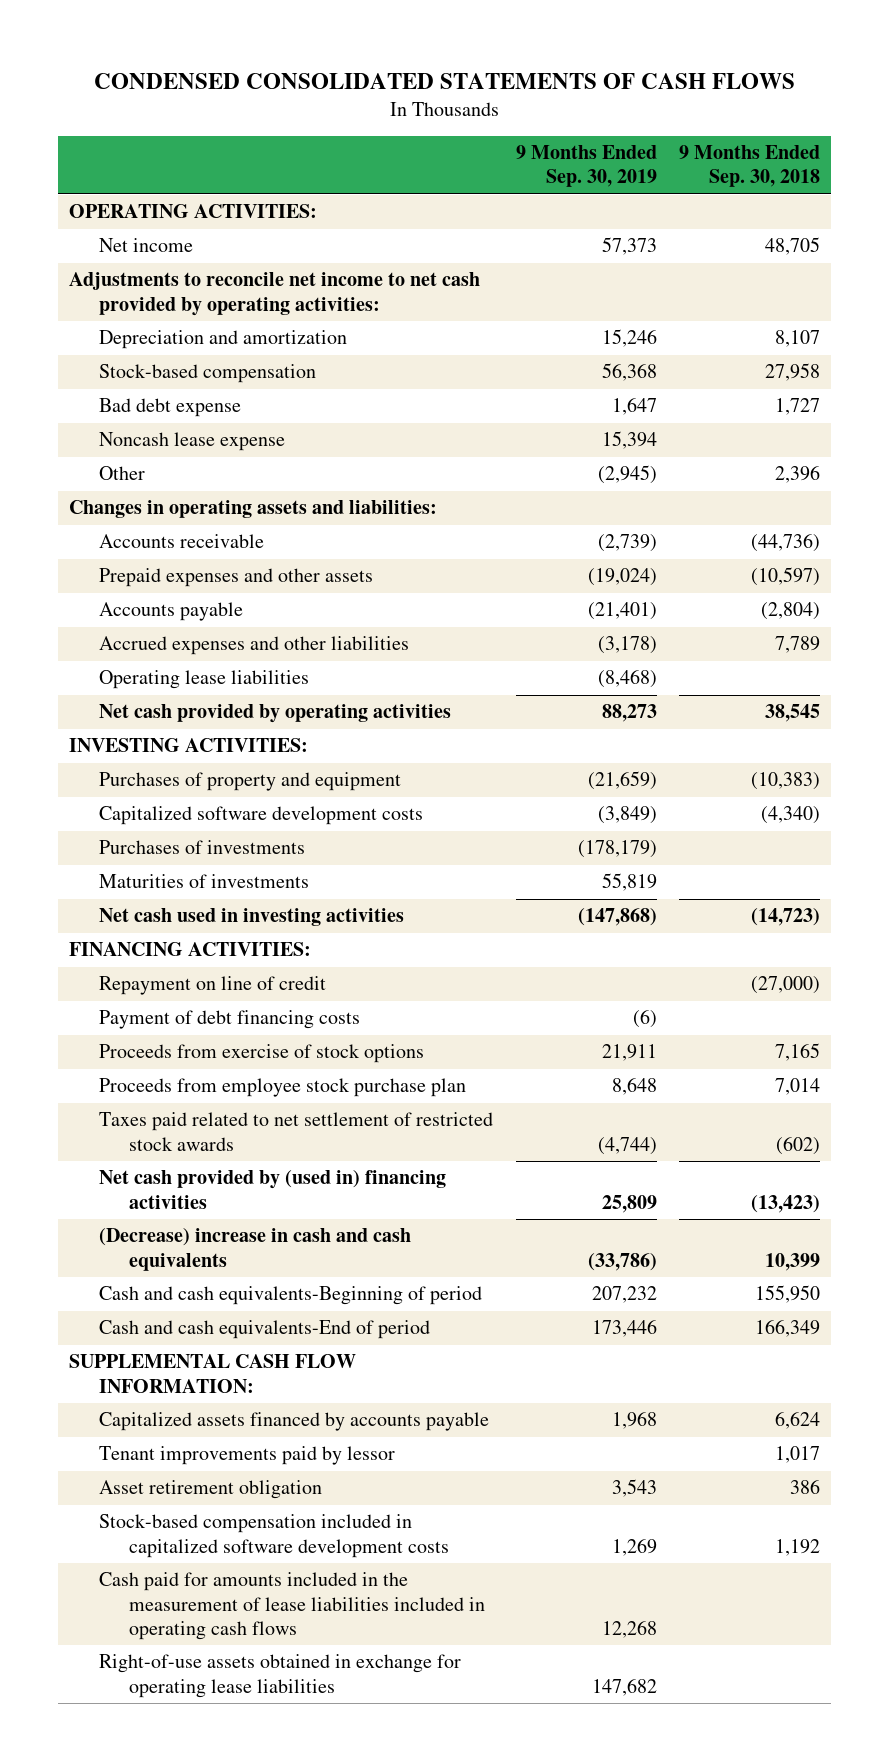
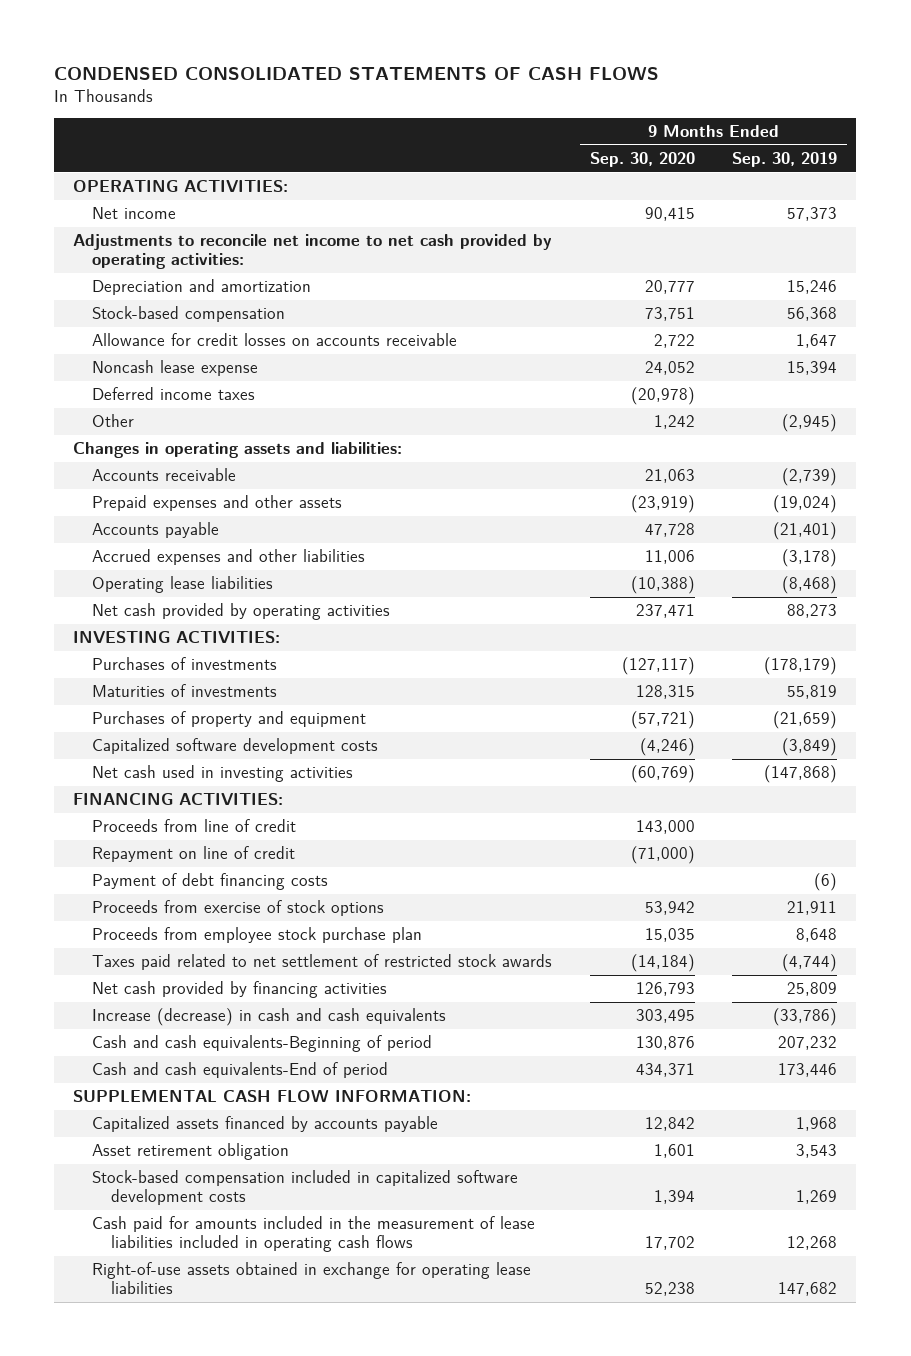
[678,145,820,188] 9 Months Ended Sep. 30, 2018 -> none
none -> [589,152,695,168] Sep. 30, 2020
[99,398,242,418] Bad debt expense -> [92,333,458,347] Allowance for credit losses on accounts receivable
none -> [92,387,256,401] Deferred income taxes
[99,772,402,792] Purchases of property and equipment -> [92,711,367,728] Purchases of property and equipment
[99,806,424,826] Capitalized software development costs -> [92,738,379,755] Capitalized software development costs
none -> [92,819,297,833] Proceeds from line of credit
[99,1170,447,1209] Net cash provided by (used in) financing activities -> [92,981,388,999] Net cash provided by financing activities
[99,1228,412,1271] (Decrease) increase in cash and cash equivalents -> [92,1008,447,1027] Increase (decrease) in cash and cash equivalents
[99,1446,396,1466] Tenant improvements paid by lessor -> none

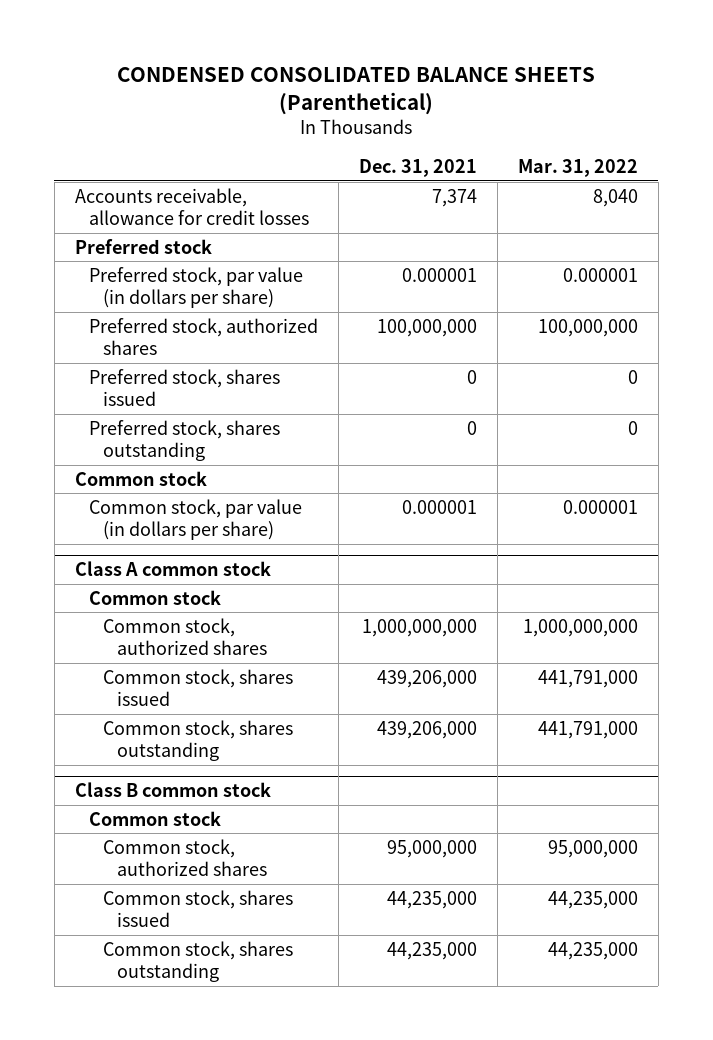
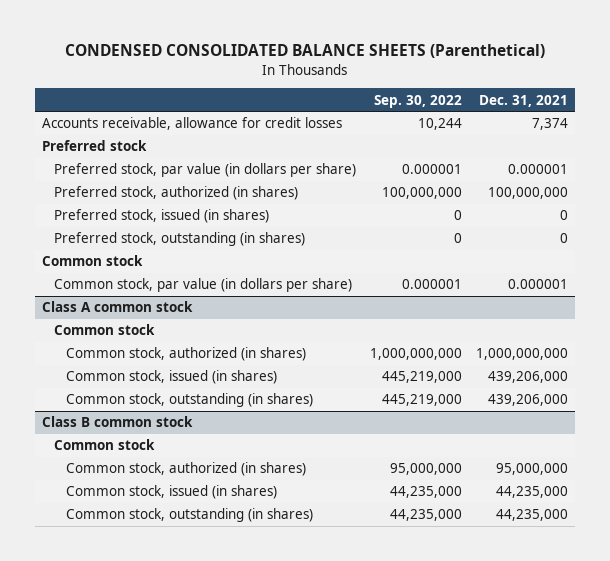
[517,159,638,178] Mar. 31, 2022 -> none
none -> [374,94,463,108] Sep. 30, 2022
[88,317,318,356] Preferred stock, authorized shares -> [54,186,299,201] Preferred stock, authorized (in shares)
[88,368,280,407] Preferred stock, shares issued -> [54,209,270,224] Preferred stock, issued (in shares)
[88,419,280,462] Preferred stock, shares outstanding -> [54,232,306,247] Preferred stock, outstanding (in shares)
[102,617,268,656] Common stock, authorized shares -> [66,347,307,362] Common stock, authorized (in shares)
[102,668,293,707] Common stock, shares issued -> [66,370,278,385] Common stock, issued (in shares)
[102,719,293,762] Common stock, shares outstanding -> [66,393,314,408] Common stock, outstanding (in shares)
[102,838,268,877] Common stock, authorized shares -> [66,462,307,477] Common stock, authorized (in shares)
[102,889,293,928] Common stock, shares issued -> [66,485,278,500] Common stock, issued (in shares)
[102,940,293,983] Common stock, shares outstanding -> [66,508,314,523] Common stock, outstanding (in shares)

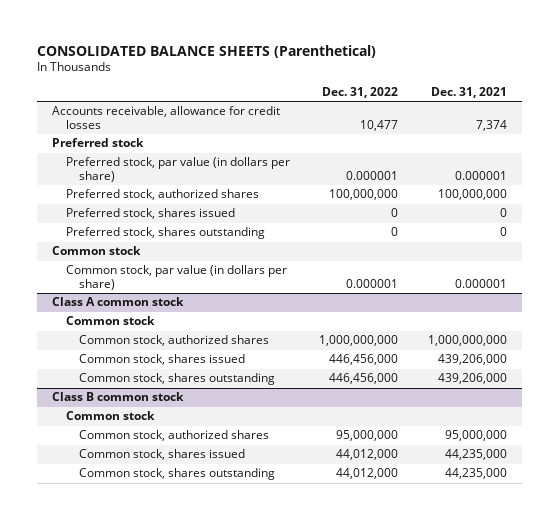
[65,44,546,59] CONDENSED CONSOLIDATED BALANCE SHEETS (Parenthetical) -> [37,44,377,58] CONSOLIDATED BALANCE SHEETS (Parenthetical)
[374,94,463,108] Sep. 30, 2022 -> none
none -> [322,87,399,99] Dec. 31, 2022
[54,186,299,201] Preferred stock, authorized (in shares) -> [65,189,259,201] Preferred stock, authorized shares
[54,209,270,224] Preferred stock, issued (in shares) -> [65,208,235,220] Preferred stock, shares issued
[54,232,306,247] Preferred stock, outstanding (in shares) -> [65,227,265,240] Preferred stock, shares outstanding
[66,347,307,362] Common stock, authorized (in shares) -> [79,335,270,347] Common stock, authorized shares
[66,370,278,385] Common stock, issued (in shares) -> [79,354,246,366] Common stock, shares issued
[66,393,314,408] Common stock, outstanding (in shares) -> [79,373,276,386] Common stock, shares outstanding
[66,462,307,477] Common stock, authorized (in shares) -> [79,430,270,442] Common stock, authorized shares
[66,485,278,500] Common stock, issued (in shares) -> [79,449,246,461] Common stock, shares issued
[66,508,314,523] Common stock, outstanding (in shares) -> [79,468,276,481] Common stock, shares outstanding

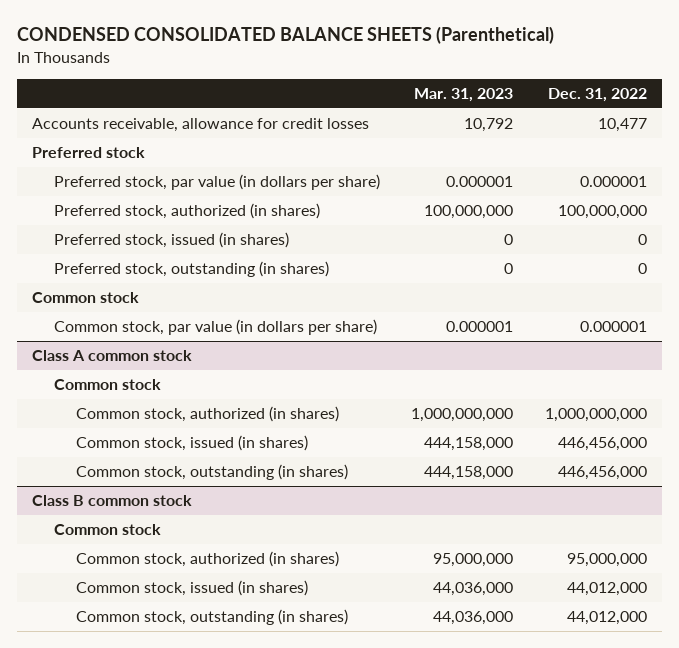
[37,44,377,58] CONSOLIDATED BALANCE SHEETS (Parenthetical) -> [16,26,554,45] CONDENSED CONSOLIDATED BALANCE SHEETS (Parenthetical)
[431,87,508,99] Dec. 31, 2021 -> none
none -> [414,87,514,102] Mar. 31, 2023
[65,189,259,201] Preferred stock, authorized shares -> [54,203,321,220] Preferred stock, authorized (in shares)
[65,208,235,220] Preferred stock, shares issued -> [54,232,290,249] Preferred stock, issued (in shares)
[65,227,265,240] Preferred stock, shares outstanding -> [54,261,330,278] Preferred stock, outstanding (in shares)
[79,335,270,347] Common stock, authorized shares -> [76,406,340,423] Common stock, authorized (in shares)
[79,354,246,366] Common stock, shares issued -> [76,435,309,452] Common stock, issued (in shares)
[79,373,276,386] Common stock, shares outstanding -> [76,464,349,481] Common stock, outstanding (in shares)
[79,430,270,442] Common stock, authorized shares -> [76,551,340,568] Common stock, authorized (in shares)
[79,449,246,461] Common stock, shares issued -> [76,580,309,597] Common stock, issued (in shares)
[79,468,276,481] Common stock, shares outstanding -> [76,609,349,626] Common stock, outstanding (in shares)

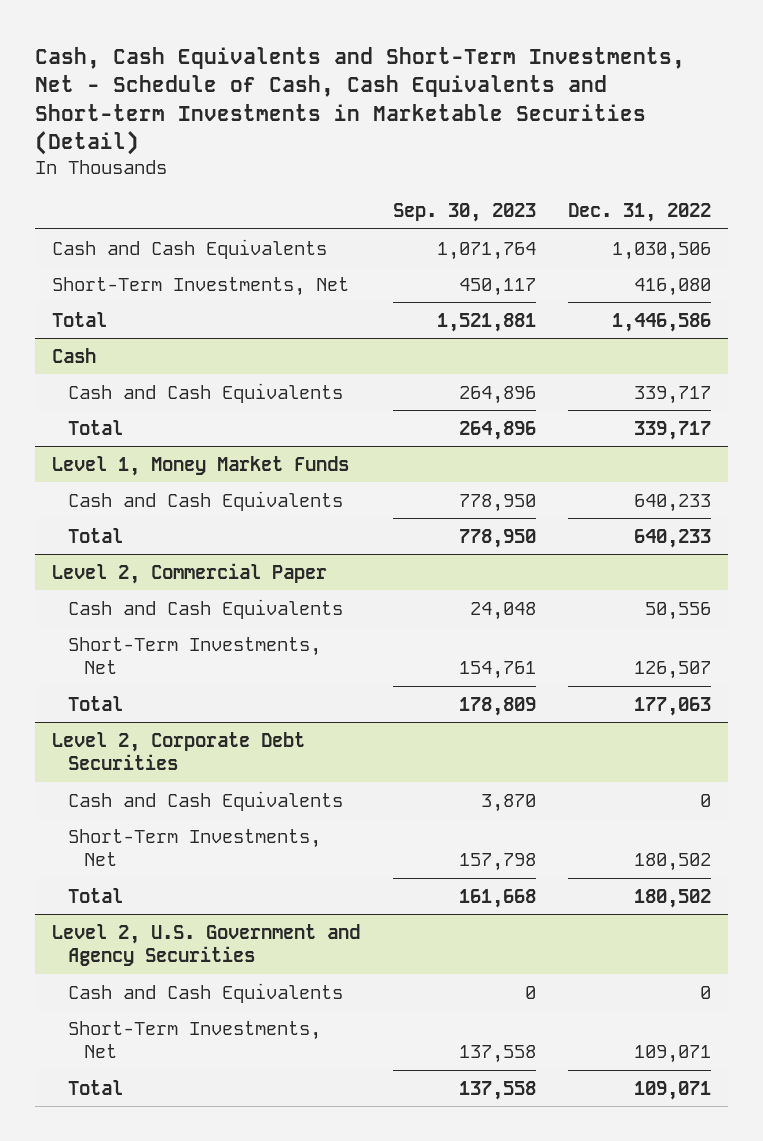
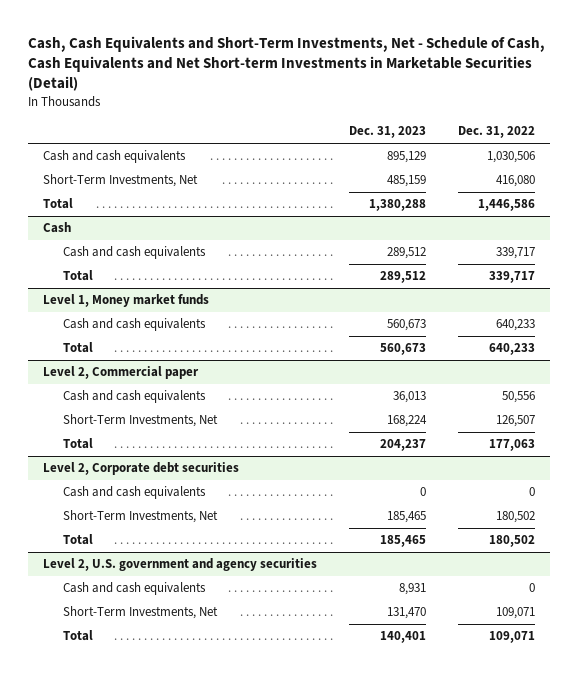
[35,46,686,156] Cash, Cash Equivalents and Short-Term Investments, Net - Schedule of Cash, Cash Equivalents and Short-term Investments in Marketable Securities (Detail) -> [27,35,545,92] Cash, Cash Equivalents and Short-Term Investments, Net - Schedule of Cash, Cash Equivalents and Net Short-term Investments in Marketable Securities (Detail)
[392,202,536,222] Sep. 30, 2023 -> none
none -> [348,126,426,139] Dec. 31, 2023
[51,238,327,259] Cash and Cash Equivalents -> [43,150,187,164] Cash and cash equivalents
[67,382,343,403] Cash and Cash Equivalents -> [63,246,207,260] Cash and cash equivalents
[51,455,349,476] Level 1, Money Market Funds -> [43,294,210,308] Level 1, Money market funds
[67,490,343,511] Cash and Cash Equivalents -> [63,318,207,332] Cash and cash equivalents
[51,562,327,584] Level 2, Commercial Paper -> [43,366,200,380] Level 2, Commercial paper
[67,598,343,619] Cash and Cash Equivalents -> [63,390,207,404] Cash and cash equivalents
[51,731,305,771] Level 2, Corporate Debt Securities -> [43,462,240,476] Level 2, Corporate debt securities
[67,790,343,811] Cash and Cash Equivalents -> [63,486,207,500] Cash and cash equivalents
[51,923,360,967] Level 2, U.S. Government and Agency Securities -> [43,558,318,572] Level 2, U.S. government and agency securities
[67,982,343,1003] Cash and Cash Equivalents -> [63,582,207,596] Cash and cash equivalents

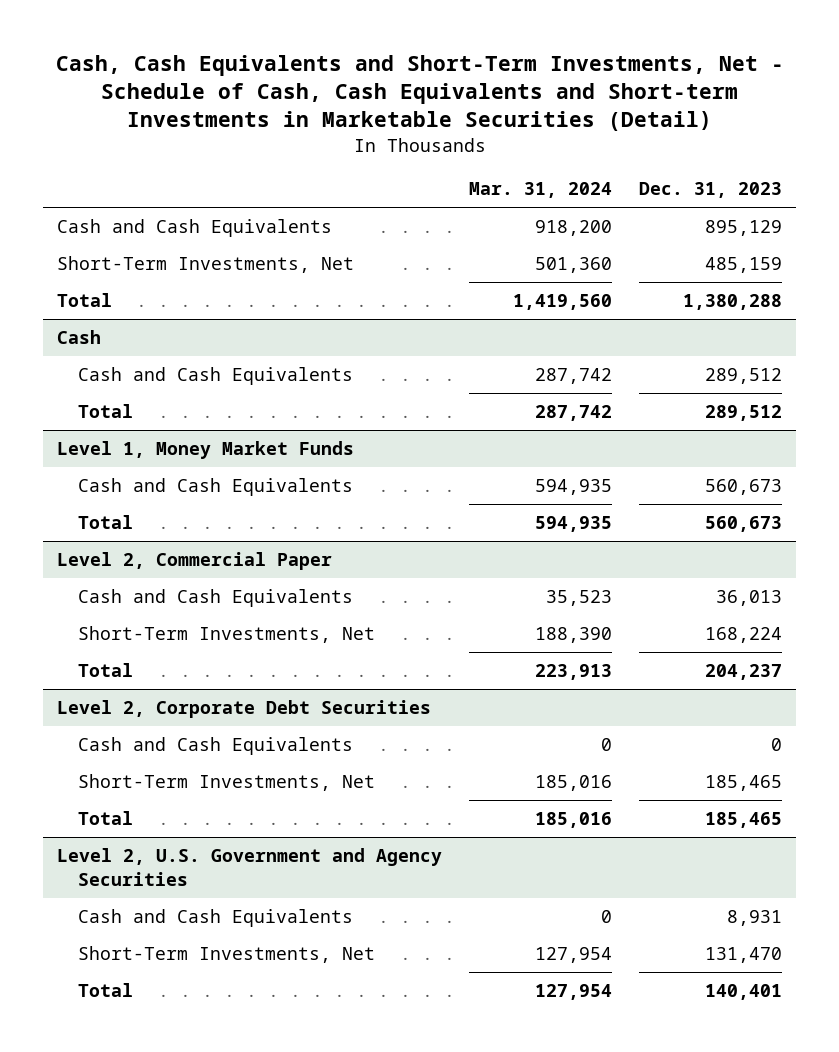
[27,35,545,92] Cash, Cash Equivalents and Short-Term Investments, Net - Schedule of Cash, Cash Equivalents and Net Short-term Investments in Marketable Securities (Detail) -> [55,55,784,132] Cash, Cash Equivalents and Short-Term Investments, Net - Schedule of Cash, Cash Equivalents and Short-term Investments in Marketable Securities (Detail)
[457,126,535,139] Dec. 31, 2022 -> none
none -> [469,182,613,199] Mar. 31, 2024
[43,150,187,164] Cash and cash equivalents -> [56,219,332,238] Cash and Cash Equivalents
[63,246,207,260] Cash and cash equivalents -> [78,367,354,386] Cash and Cash Equivalents
[43,294,210,308] Level 1, Money market funds -> [56,441,354,460] Level 1, Money Market Funds
[63,318,207,332] Cash and cash equivalents -> [78,478,354,497] Cash and Cash Equivalents
[43,366,200,380] Level 2, Commercial paper -> [56,552,332,571] Level 2, Commercial Paper
[63,390,207,404] Cash and cash equivalents -> [78,589,354,608] Cash and Cash Equivalents
[43,462,240,476] Level 2, Corporate debt securities -> [56,700,431,719] Level 2, Corporate Debt Securities
[63,486,207,500] Cash and cash equivalents -> [78,737,354,756] Cash and Cash Equivalents
[43,558,318,572] Level 2, U.S. government and agency securities -> [56,848,442,886] Level 2, U.S. Government and Agency Securities
[63,582,207,596] Cash and cash equivalents -> [78,909,354,928] Cash and Cash Equivalents

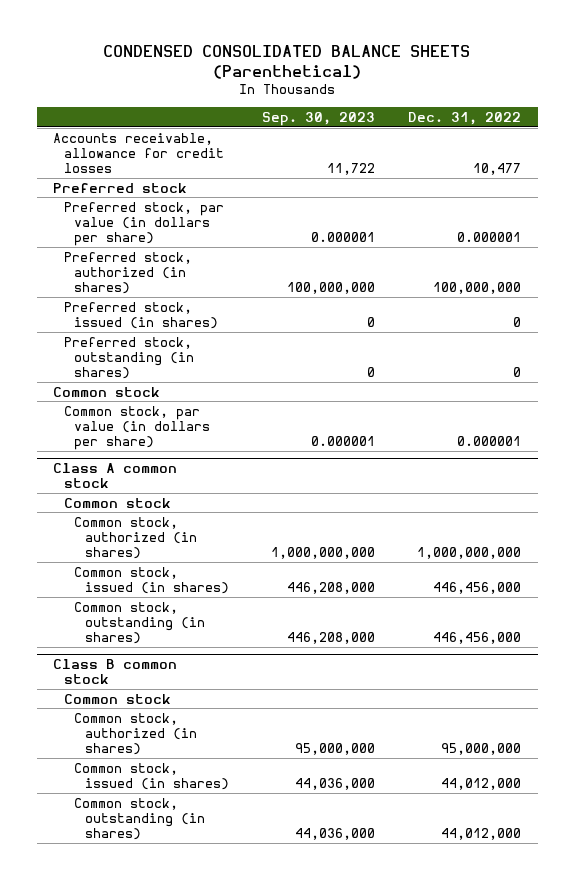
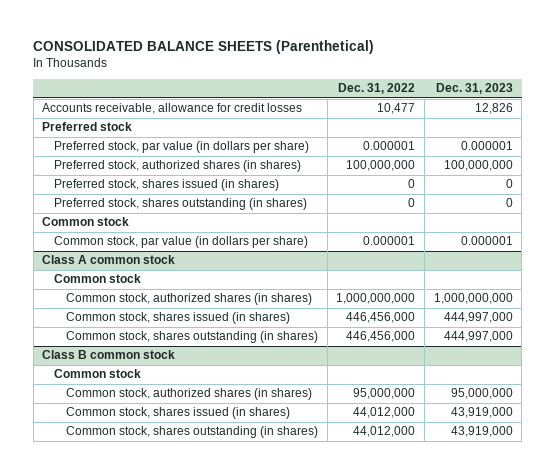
[103,44,471,79] CONDENSED CONSOLIDATED BALANCE SHEETS (Parenthetical) -> [33,40,375,55] CONSOLIDATED BALANCE SHEETS (Parenthetical)
[261,112,375,127] Sep. 30, 2023 -> none
none -> [435,83,513,95] Dec. 31, 2023
[63,251,192,294] Preferred stock, authorized (in shares) -> [54,160,302,173] Preferred stock, authorized shares (in shares)
[63,301,219,329] Preferred stock, issued (in shares) -> [54,179,280,192] Preferred stock, shares issued (in shares)
[63,336,195,379] Preferred stock, outstanding (in shares) -> [54,198,308,211] Preferred stock, shares outstanding (in shares)
[74,516,197,559] Common stock, authorized (in shares) -> [66,293,313,306] Common stock, authorized shares (in shares)
[74,566,229,594] Common stock, issued (in shares) -> [66,312,291,325] Common stock, shares issued (in shares)
[74,601,205,644] Common stock, outstanding (in shares) -> [66,331,319,344] Common stock, shares outstanding (in shares)
[74,712,197,755] Common stock, authorized (in shares) -> [66,388,313,401] Common stock, authorized shares (in shares)
[74,762,229,790] Common stock, issued (in shares) -> [66,407,291,420] Common stock, shares issued (in shares)
[74,797,205,840] Common stock, outstanding (in shares) -> [66,426,319,439] Common stock, shares outstanding (in shares)

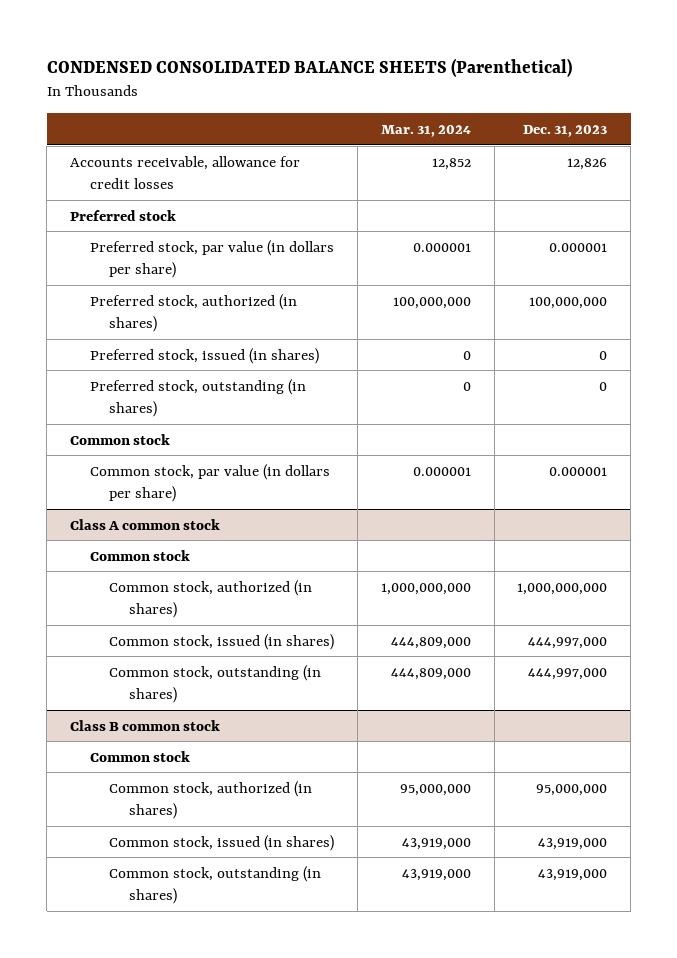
[33,40,375,55] CONSOLIDATED BALANCE SHEETS (Parenthetical) -> [46,58,572,78] CONDENSED CONSOLIDATED BALANCE SHEETS (Parenthetical)
[338,83,416,95] Dec. 31, 2022 -> none
none -> [380,125,471,138] Mar. 31, 2024
[54,160,302,173] Preferred stock, authorized shares (in shares) -> [89,293,297,332] Preferred stock, authorized (in shares)
[54,179,280,192] Preferred stock, shares issued (in shares) -> [89,347,319,364] Preferred stock, issued (in shares)
[54,198,308,211] Preferred stock, shares outstanding (in shares) -> [89,378,306,417] Preferred stock, outstanding (in shares)
[66,293,313,306] Common stock, authorized shares (in shares) -> [109,579,313,618] Common stock, authorized (in shares)
[66,312,291,325] Common stock, shares issued (in shares) -> [109,633,335,650] Common stock, issued (in shares)
[66,331,319,344] Common stock, shares outstanding (in shares) -> [109,664,322,703] Common stock, outstanding (in shares)
[66,388,313,401] Common stock, authorized shares (in shares) -> [109,780,313,819] Common stock, authorized (in shares)
[66,407,291,420] Common stock, shares issued (in shares) -> [109,834,335,851] Common stock, issued (in shares)
[66,426,319,439] Common stock, shares outstanding (in shares) -> [109,865,322,904] Common stock, outstanding (in shares)

